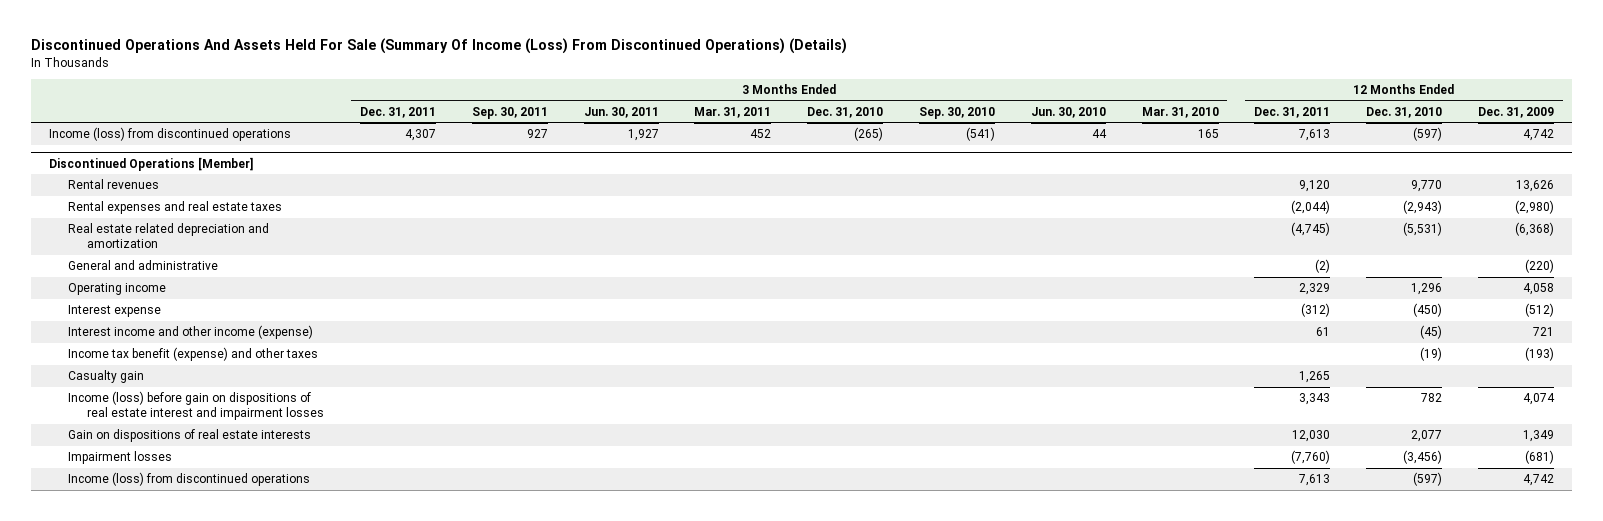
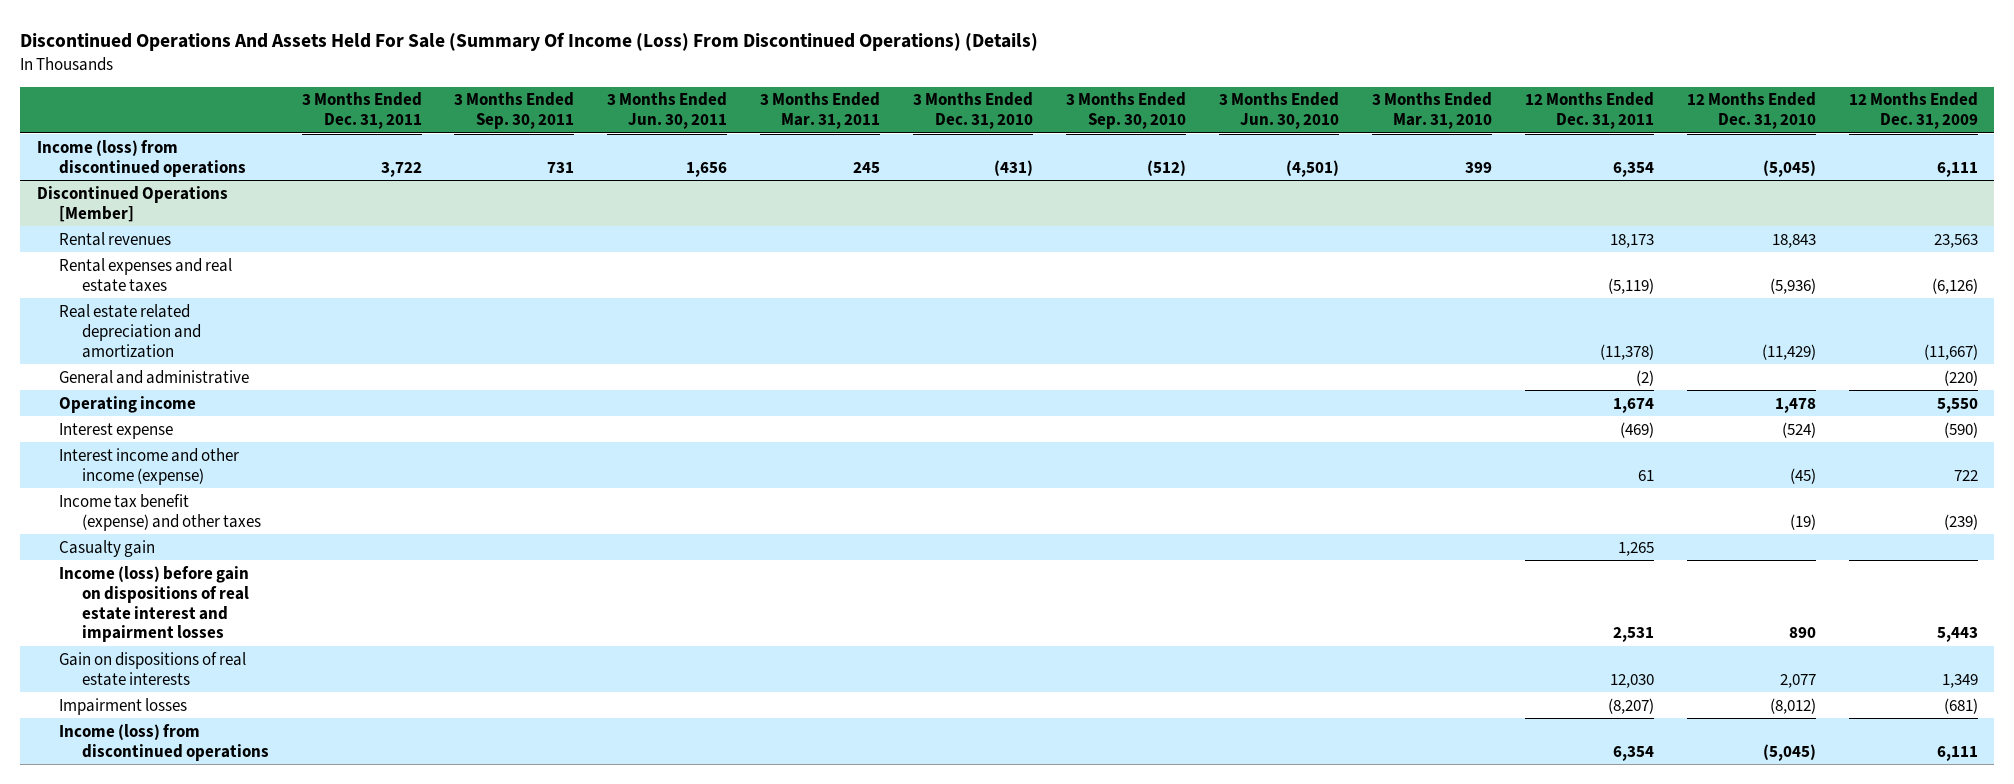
[405,129,437,142] 4,307 -> [380,161,422,177] 3,722
[526,129,548,139] 927 -> [547,161,575,173] 731
[627,129,659,142] 1,927 -> [686,161,728,177] 1,656
[750,129,772,139] 452 -> [853,161,881,173] 245
[854,127,884,142] (265) -> [994,159,1034,176] (431)
[966,127,996,142] (541) -> [1147,159,1187,176] (512)
[1091,129,1107,139] 44 -> [1286,159,1340,177] (4,501)
[1197,129,1219,139] 165 -> [1464,161,1492,173] 399
[1299,129,1331,142] 7,613 -> [1612,161,1654,177] 6,354
[1413,127,1443,142] (597) -> [1762,159,1816,177] (5,045)
[1522,129,1554,142] 4,742 -> [1936,161,1978,177] 6,111
[1299,180,1331,193] 9,120 -> [1609,233,1654,248] 18,173
[1411,180,1443,193] 9,770 -> [1771,233,1816,248] 18,843
[1515,180,1554,193] 13,626 -> [1933,233,1978,248] 23,563
[1291,200,1331,215] (2,044) -> [1607,277,1654,294] (5,119)
[1403,200,1443,215] (2,943) -> [1769,277,1816,294] (5,936)
[1514,200,1554,215] (2,980) -> [1931,277,1978,294] (6,126)
[1291,222,1331,237] (4,745) -> [1599,343,1654,360] (11,378)
[1403,222,1443,237] (5,531) -> [1761,343,1816,360] (11,429)
[1514,222,1554,237] (6,368) -> [1923,343,1978,360] (11,667)
[1299,283,1331,296] 2,329 -> [1612,397,1654,413] 1,674
[1411,283,1443,296] 1,296 -> [1774,397,1816,413] 1,478
[1522,283,1554,296] 4,058 -> [1936,397,1978,413] 5,550
[1301,303,1331,318] (312) -> [1619,421,1654,438] (469)
[1413,303,1443,318] (450) -> [1781,421,1816,438] (524)
[1524,303,1554,318] (512) -> [1943,421,1978,438] (590)
[1532,327,1554,337] 721 -> [1953,469,1978,481] 722
[1524,347,1554,362] (193) -> [1943,513,1978,530] (239)
[1299,393,1331,406] 3,343 -> [1612,627,1654,643] 2,531
[1421,393,1443,403] 782 -> [1788,627,1816,639] 890
[1522,393,1555,406] 4,074 -> [1936,627,1978,643] 5,443
[1291,450,1331,465] (7,760) -> [1607,697,1654,714] (8,207)
[1403,450,1443,465] (3,456) -> [1769,697,1816,714] (8,012)
[1299,474,1331,487] 7,613 -> [1612,745,1654,761] 6,354
[1413,472,1443,487] (597) -> [1762,743,1816,761] (5,045)
[1522,474,1554,487] 4,742 -> [1936,745,1978,761] 6,111

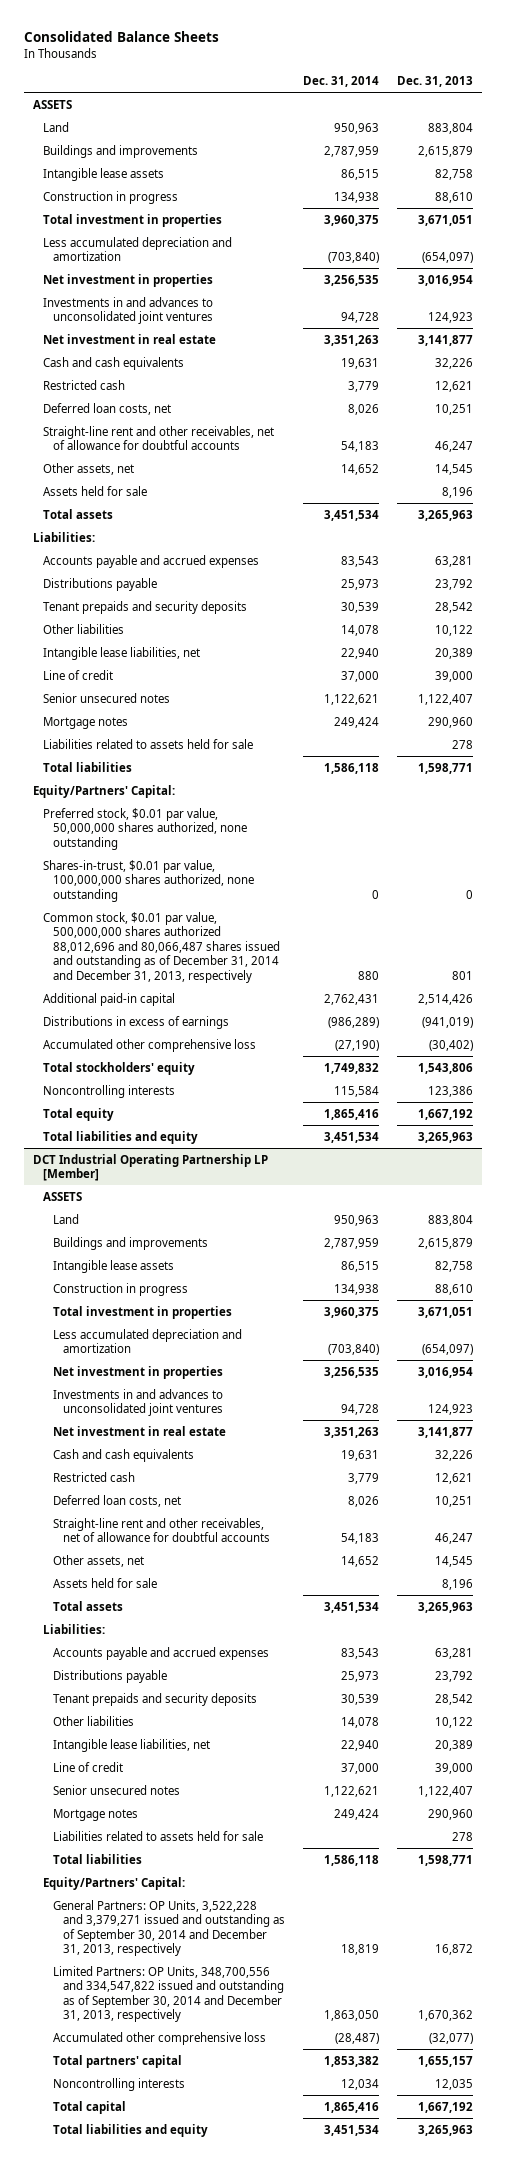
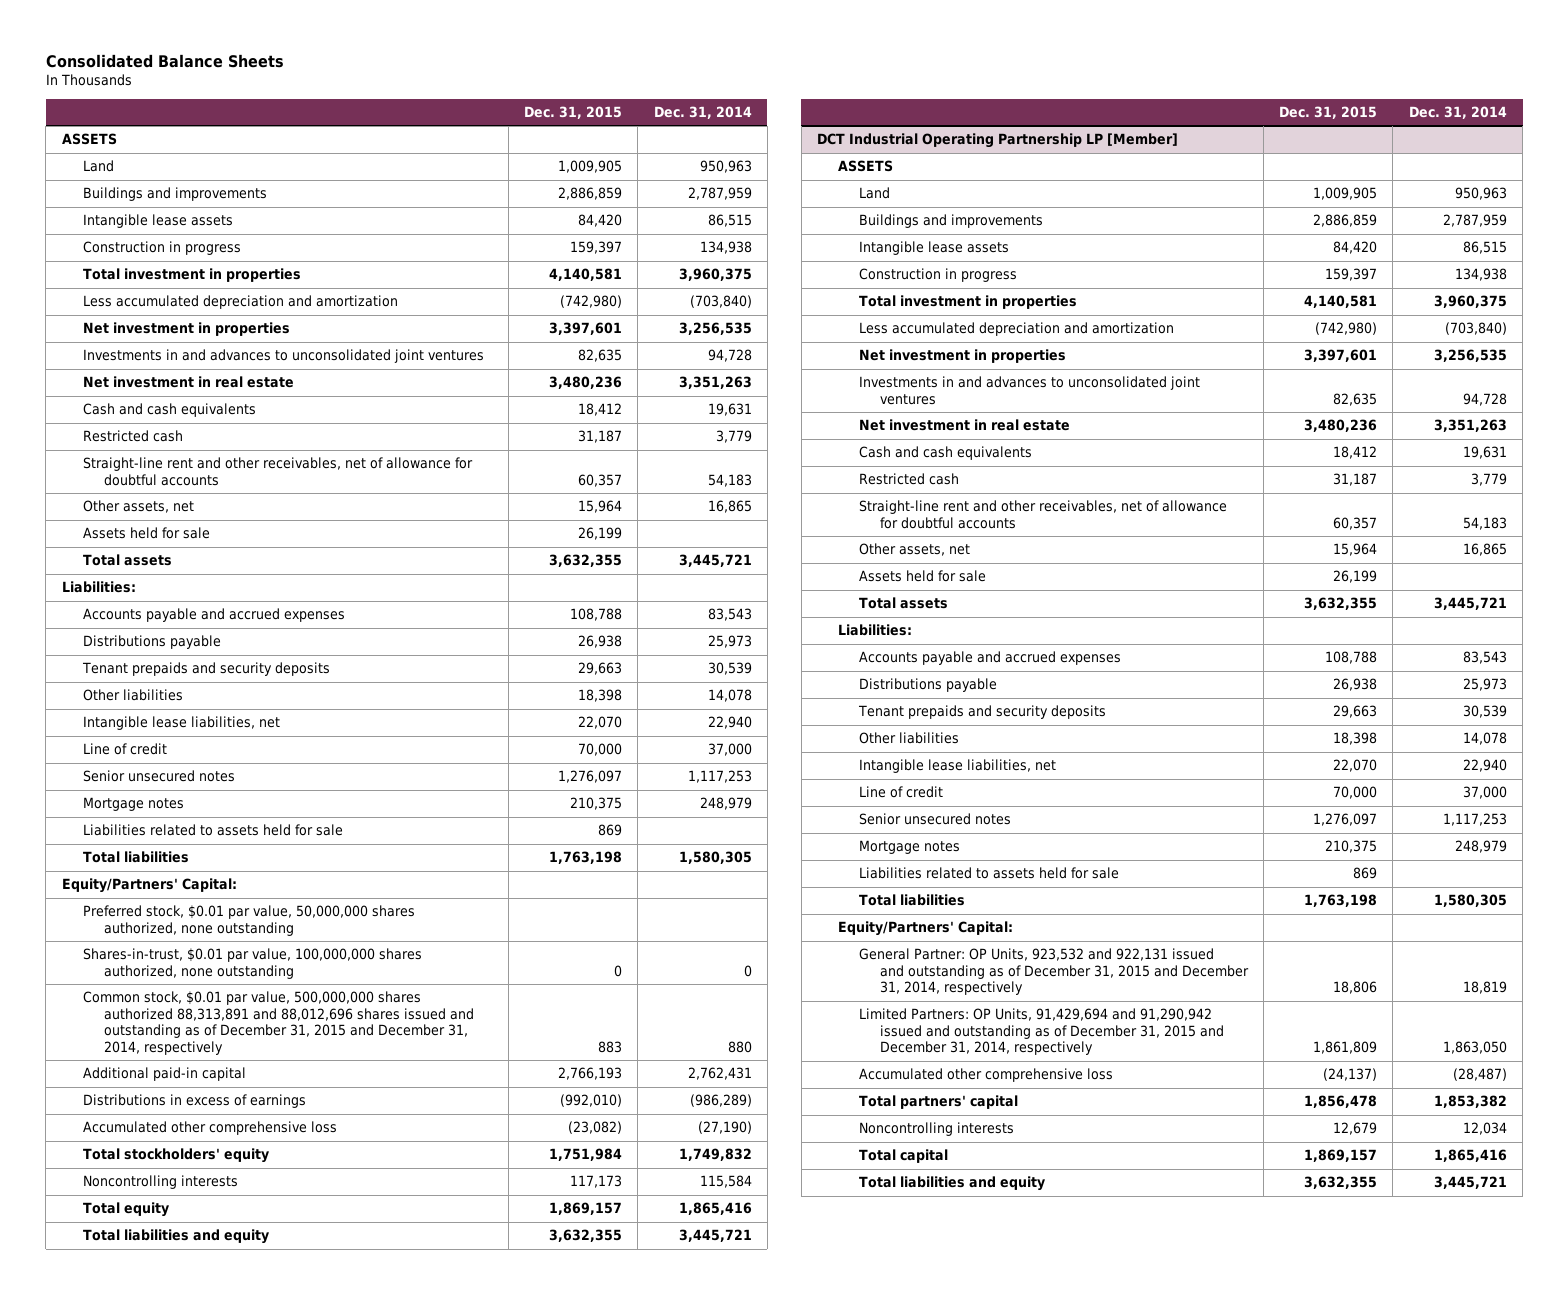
[396,75,473,87] Dec. 31, 2013 -> none
none -> [524,105,623,119] Dec. 31, 2015
[42,402,171,415] Deferred loan costs, net -> none
[340,463,379,475] 14,652 -> [707,500,752,514] 16,865
[323,509,379,521] 3,451,534 -> [678,554,752,568] 3,445,721
[323,693,379,705] 1,122,621 -> [687,770,752,784] 1,117,253
[333,716,379,728] 249,424 -> [699,797,752,811] 248,979
[323,762,379,774] 1,586,118 -> [678,851,752,865] 1,580,305
[42,911,280,983] Common stock, $0.01 par value, 500,000,000 shares authorized 88,012,696 and 80,066,487 shares issued and outstanding as of December 31, 2014 and December 31, 2013, respectively -> [82,991,474,1055] Common stock, $0.01 par value, 500,000,000 shares authorized 88,313,891 and 88,012,696 shares issued and outstanding as of December 31, 2015 and December 31, 2014, respectively
[323,1131,379,1143] 3,451,534 -> [678,1229,752,1243] 3,445,721
[52,1494,181,1507] Deferred loan costs, net -> none
[340,1555,379,1567] 14,652 -> [1462,543,1507,557] 16,865
[323,1601,379,1613] 3,451,534 -> [1433,597,1507,611] 3,445,721
[323,1785,379,1797] 1,122,621 -> [1442,813,1507,827] 1,117,253
[333,1808,379,1820] 249,424 -> [1454,840,1507,854] 248,979
[323,1854,379,1866] 1,586,118 -> [1433,894,1507,908] 1,580,305
[52,1899,285,1957] General Partners: OP Units, 3,522,228 and 3,379,271 issued and outstanding as of September 30, 2014 and December 31, 2013, respectively -> [858,948,1249,996] General Partner: OP Units, 923,532 and 922,131 issued and outstanding as of December 31, 2015 and December 31, 2014, respectively
[52,1965,284,2023] Limited Partners: OP Units, 348,700,556 and 334,547,822 issued and outstanding as of September 30, 2014 and December 31, 2013, respectively -> [858,1008,1224,1056] Limited Partners: OP Units, 91,429,694 and 91,290,942 issued and outstanding as of December 31, 2015 and December 31, 2014, respectively
[323,2124,379,2136] 3,451,534 -> [1433,1176,1507,1190] 3,445,721

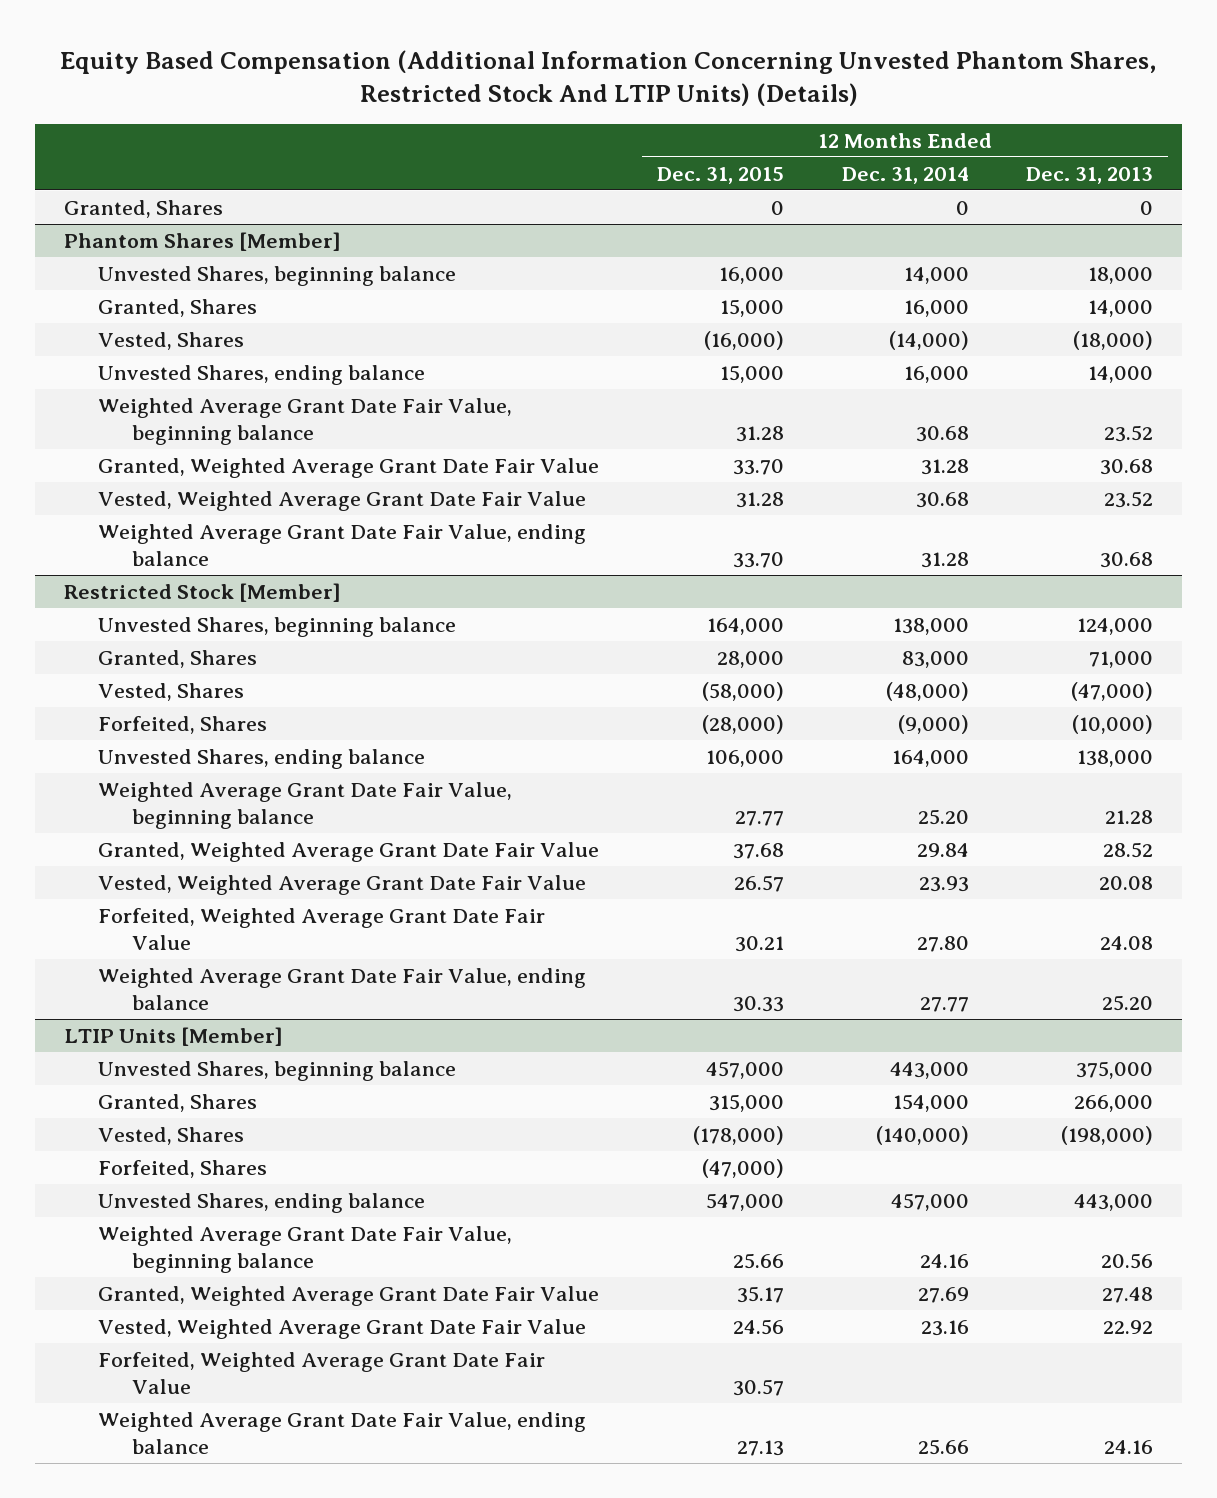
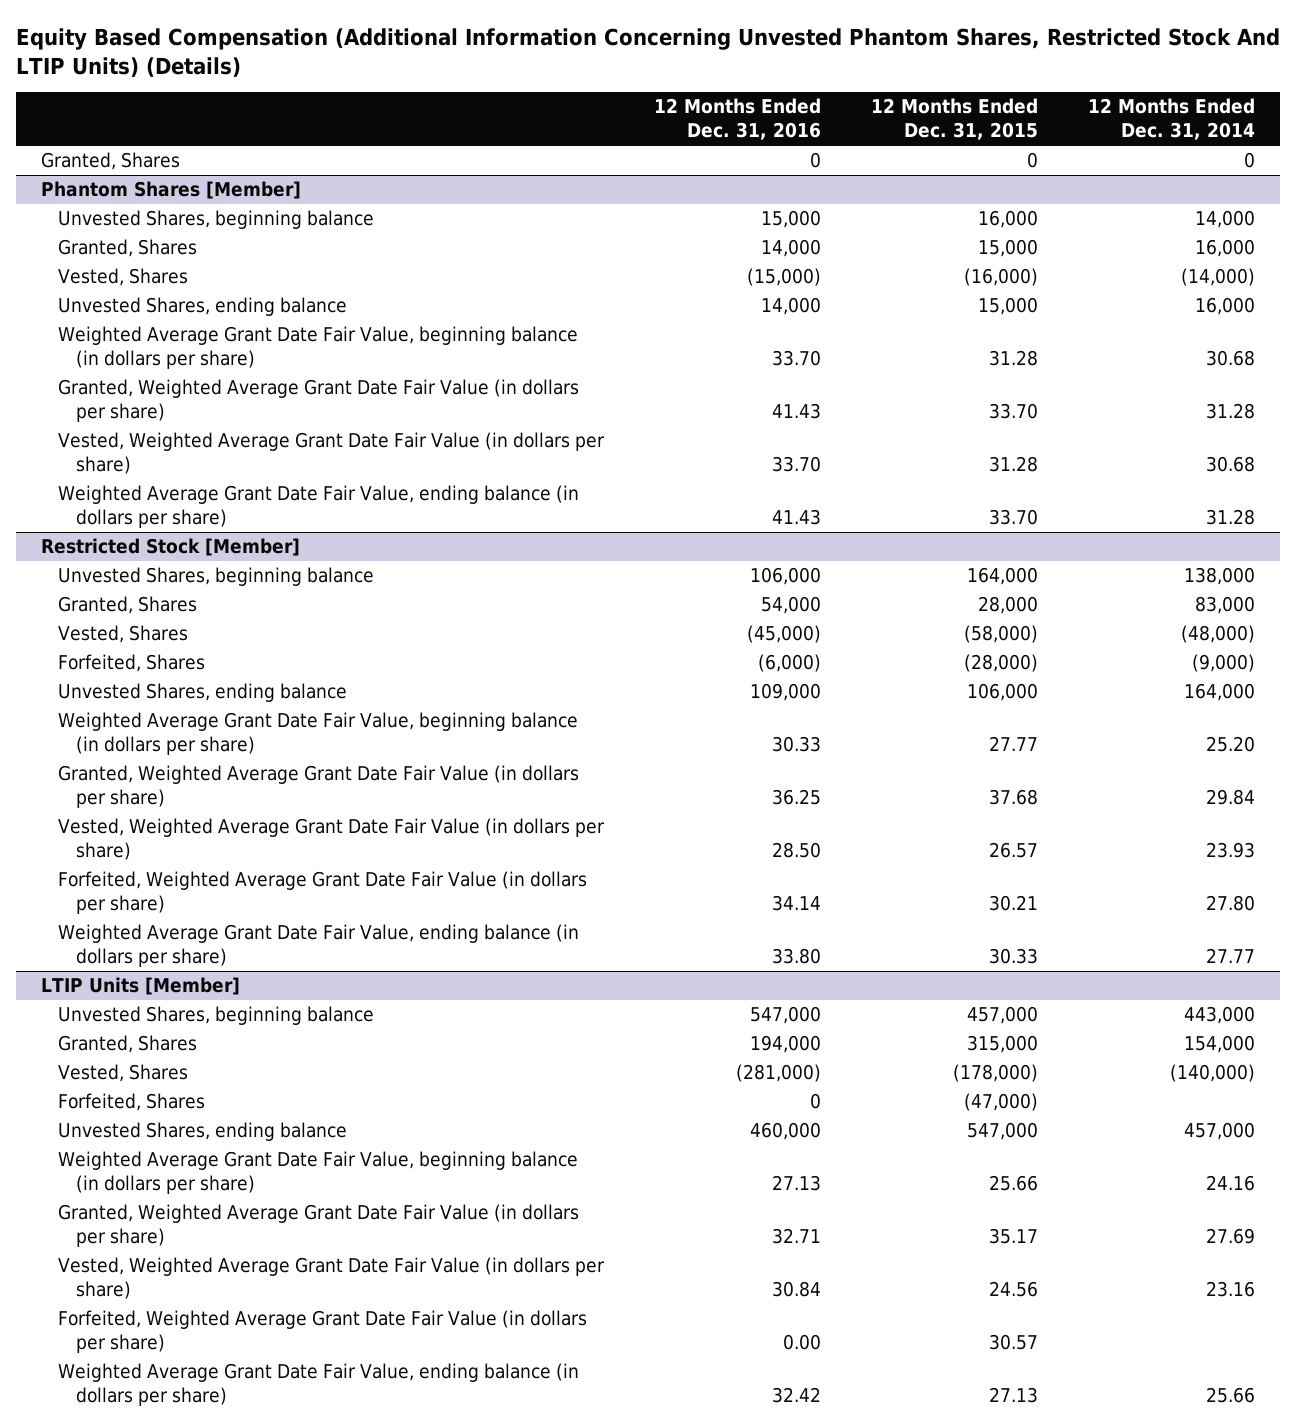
[1026,166,1154,184] Dec. 31, 2013 -> none
none -> [654,98,822,141] 12 Months Ended Dec. 31, 2016
[98,397,513,446] Weighted Average Grant Date Fair Value, beginning balance -> [58,326,579,370] Weighted Average Grant Date Fair Value, beginning balance (in dollars per share)
[98,457,600,478] Granted, Weighted Average Grant Date Fair Value -> [58,379,580,423] Granted, Weighted Average Grant Date Fair Value (in dollars per share)
[98,490,587,511] Vested, Weighted Average Grant Date Fair Value -> [58,432,606,475] Vested, Weighted Average Grant Date Fair Value (in dollars per share)
[98,523,587,567] Weighted Average Grant Date Fair Value, ending balance -> [58,485,580,529] Weighted Average Grant Date Fair Value, ending balance (in dollars per share)
[98,781,513,830] Weighted Average Grant Date Fair Value, beginning balance -> [58,712,579,756] Weighted Average Grant Date Fair Value, beginning balance (in dollars per share)
[98,841,600,862] Granted, Weighted Average Grant Date Fair Value -> [58,765,580,809] Granted, Weighted Average Grant Date Fair Value (in dollars per share)
[98,874,587,895] Vested, Weighted Average Grant Date Fair Value -> [58,818,606,861] Vested, Weighted Average Grant Date Fair Value (in dollars per share)
[98,907,546,951] Forfeited, Weighted Average Grant Date Fair Value -> [58,871,588,915] Forfeited, Weighted Average Grant Date Fair Value (in dollars per share)
[98,967,587,1011] Weighted Average Grant Date Fair Value, ending balance -> [58,924,580,968] Weighted Average Grant Date Fair Value, ending balance (in dollars per share)
[98,1225,513,1274] Weighted Average Grant Date Fair Value, beginning balance -> [58,1151,579,1195] Weighted Average Grant Date Fair Value, beginning balance (in dollars per share)
[98,1285,600,1306] Granted, Weighted Average Grant Date Fair Value -> [58,1204,580,1248] Granted, Weighted Average Grant Date Fair Value (in dollars per share)
[98,1318,587,1339] Vested, Weighted Average Grant Date Fair Value -> [58,1257,606,1300] Vested, Weighted Average Grant Date Fair Value (in dollars per share)
[98,1351,546,1395] Forfeited, Weighted Average Grant Date Fair Value -> [58,1310,588,1354] Forfeited, Weighted Average Grant Date Fair Value (in dollars per share)
[98,1411,587,1455] Weighted Average Grant Date Fair Value, ending balance -> [58,1363,580,1407] Weighted Average Grant Date Fair Value, ending balance (in dollars per share)

